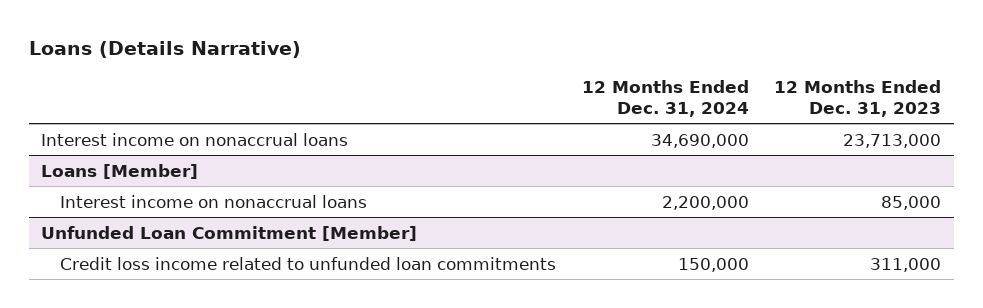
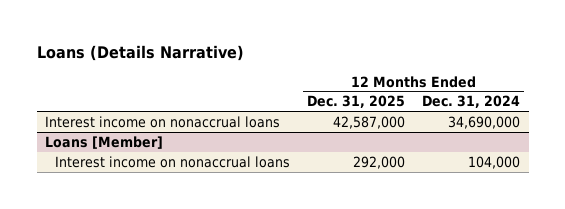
[774,79,942,117] 12 Months Ended Dec. 31, 2023 -> none
none -> [307,95,406,109] Dec. 31, 2025
[41,225,418,241] Unfunded Loan Commitment [Member] -> none
[60,256,557,270] Credit loss income related to unfunded loan commitments -> none
[661,195,749,210] 2,200,000 -> [468,155,521,169] 104,000

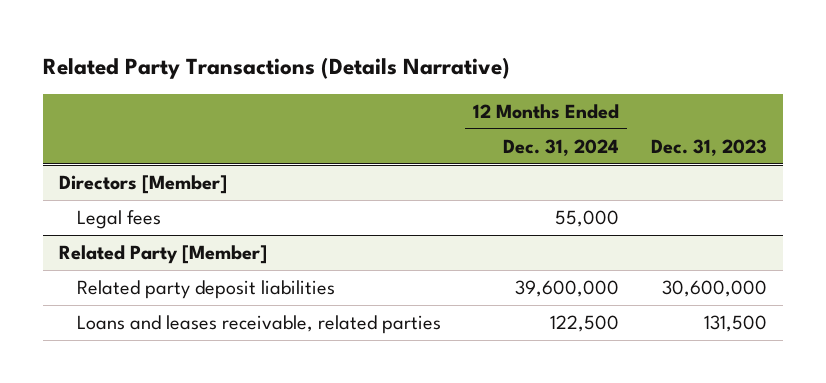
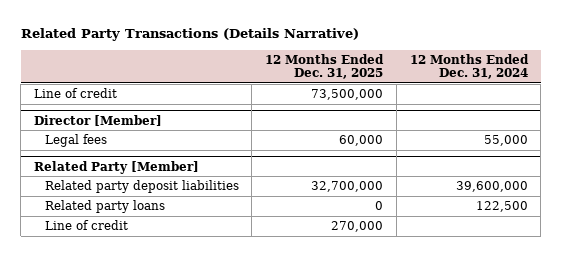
[651,139,768,157] Dec. 31, 2023 -> none
none -> [265,53,385,79] 12 Months Ended Dec. 31, 2025
none -> [34,88,118,99] Line of credit
[58,175,227,195] Directors [Member] -> [34,114,163,126] Director [Member]
[77,315,442,335] Loans and leases receivable, related parties -> [44,200,165,214] Related party loans
none -> [44,220,128,231] Line of credit

